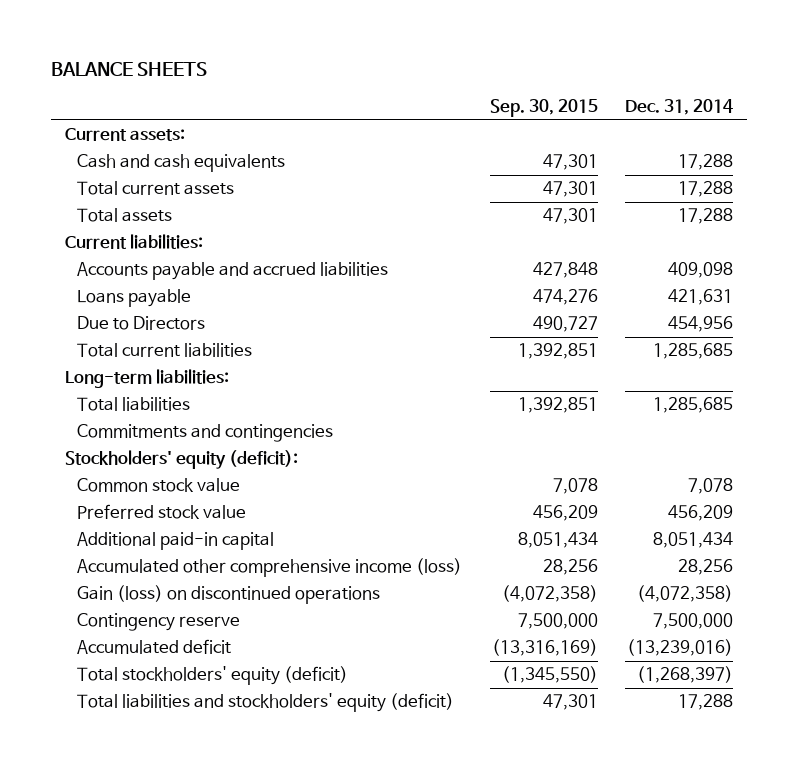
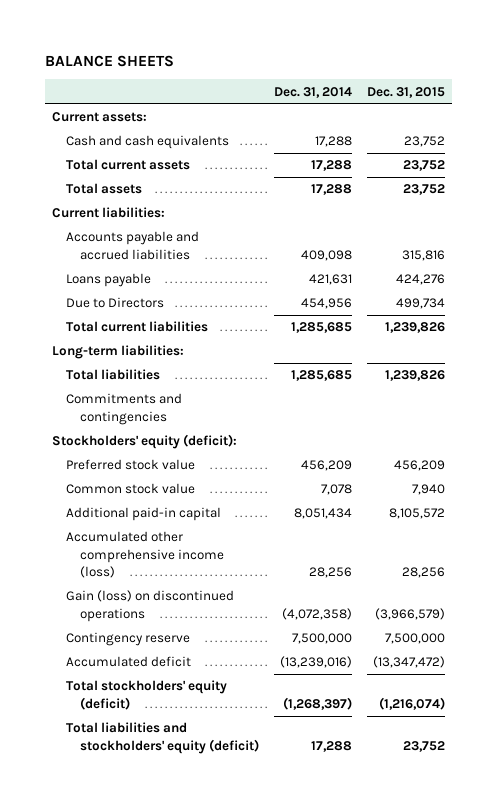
[489,99,598,118] Sep. 30, 2015 -> none
none -> [366,86,445,98] Dec. 31, 2015
[77,478,241,493] Common stock value -> [66,483,196,495] Common stock value

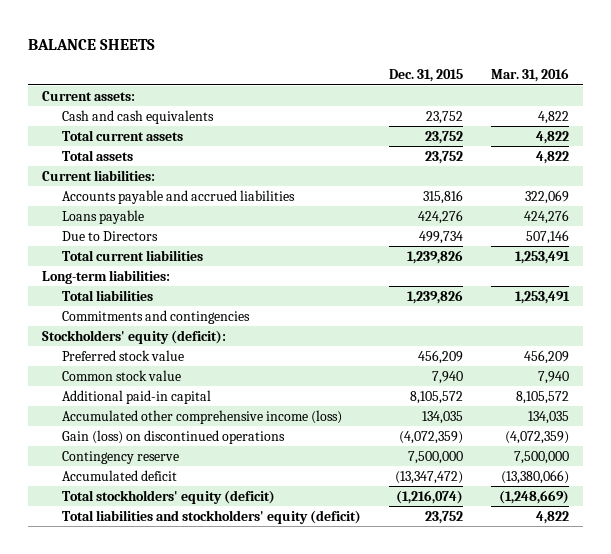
[273,86,352,98] Dec. 31, 2014 -> none
none -> [490,68,569,83] Mar. 31, 2016
[401,567,445,579] 28,256 -> [421,411,463,425] 134,035
[374,607,445,620] (3,966,579) -> [398,431,463,445] (4,072,359)

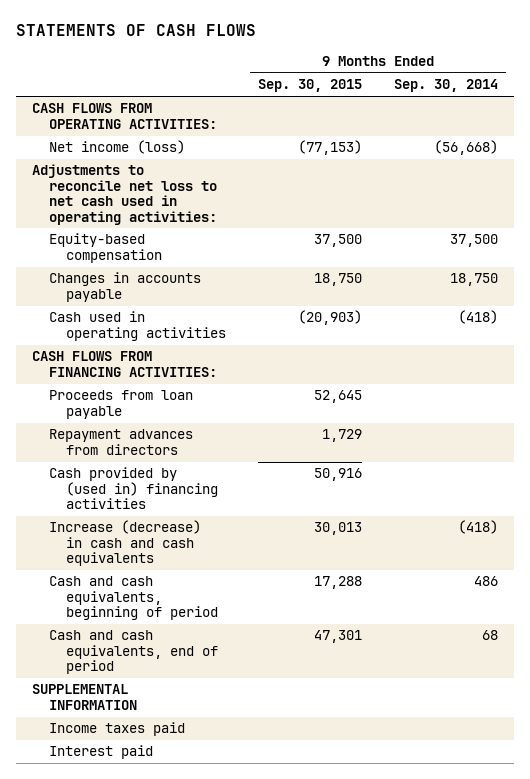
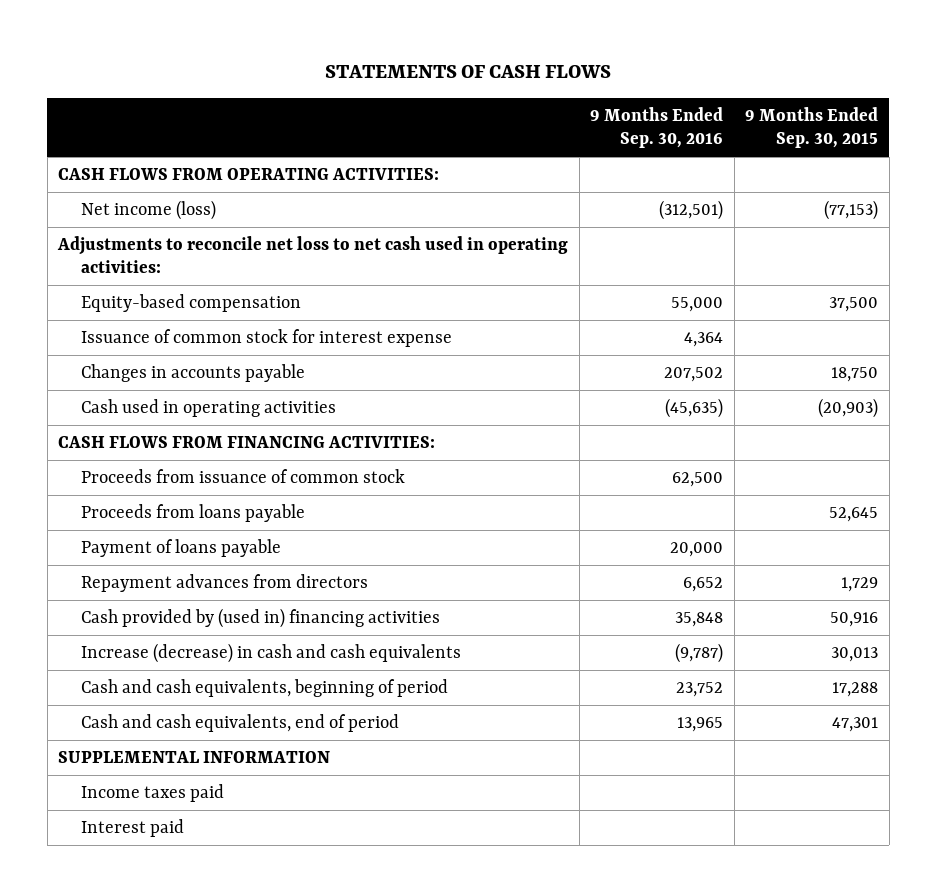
[394,79,499,93] Sep. 30, 2014 -> none
none -> [590,107,724,149] 9 Months Ended Sep. 30, 2016
none -> [80,329,452,348] Issuance of common stock for interest expense
none -> [80,469,405,484] Proceeds from issuance of common stock
[48,390,193,419] Proceeds from loan payable -> [80,504,305,523] Proceeds from loans payable
none -> [80,539,281,558] Payment of loans payable

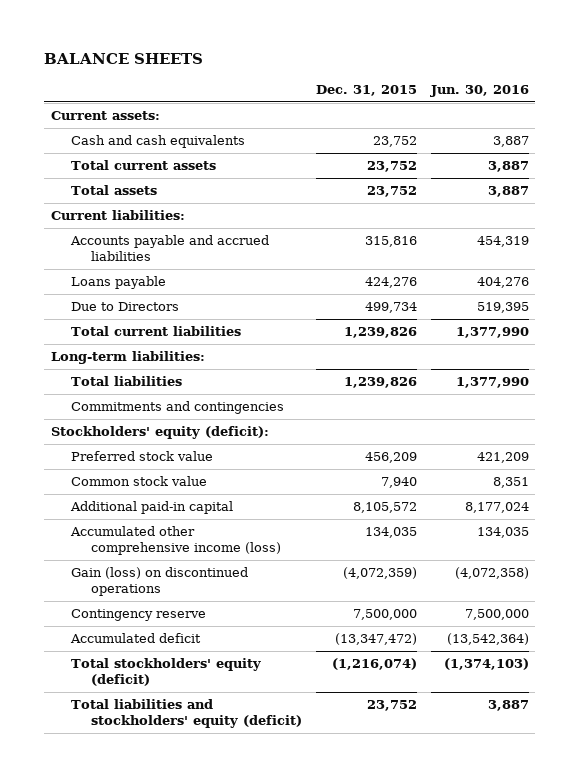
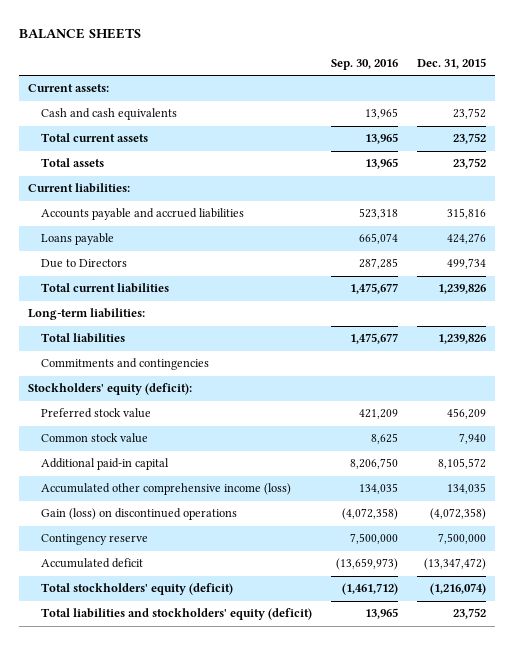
[429,85,529,98] Jun. 30, 2016 -> none
none -> [331,58,399,70] Sep. 30, 2016
[342,567,417,580] (4,072,359) -> [429,508,486,521] (4,072,358)

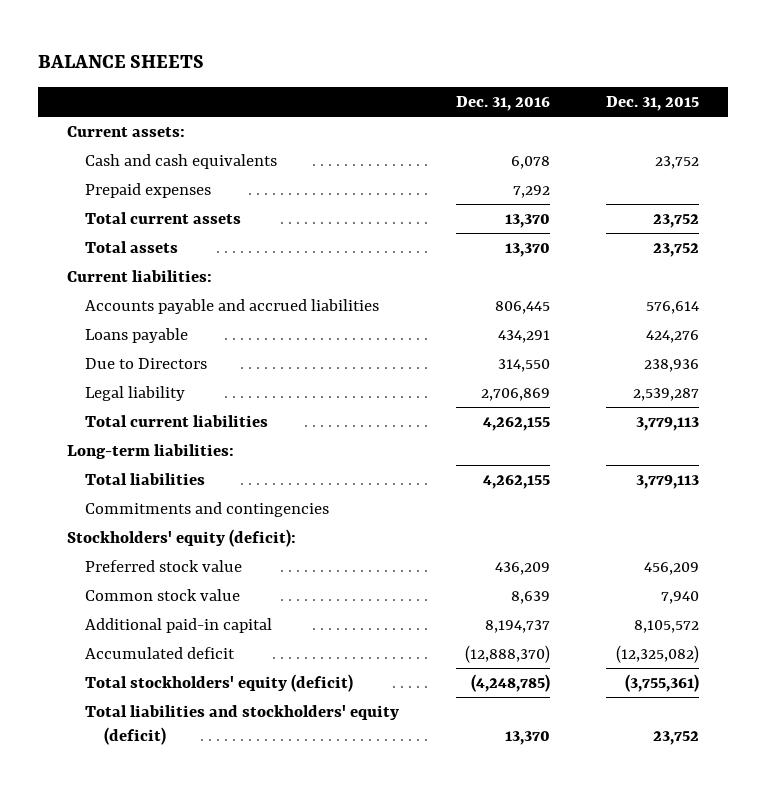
[331,58,399,70] Sep. 30, 2016 -> none
none -> [455,96,550,112] Dec. 31, 2016
none -> [85,183,212,199] Prepaid expenses
[446,208,486,220] 315,816 -> [646,301,700,315] 576,614
[446,258,486,270] 499,734 -> [644,359,700,373] 238,936
none -> [85,386,186,402] Legal liability
[437,284,486,295] 1,239,826 -> [636,417,700,432] 3,779,113
[437,334,486,345] 1,239,826 -> [636,475,700,490] 3,779,113
[41,483,292,496] Accumulated other comprehensive income (loss) -> none
[41,508,238,521] Gain (loss) on discontinued operations -> none
[41,534,149,546] Contingency reserve -> none
[423,558,486,571] (13,347,472) -> [616,645,700,664] (12,325,082)
[429,583,486,596] (1,216,074) -> [625,674,700,693] (3,755,361)

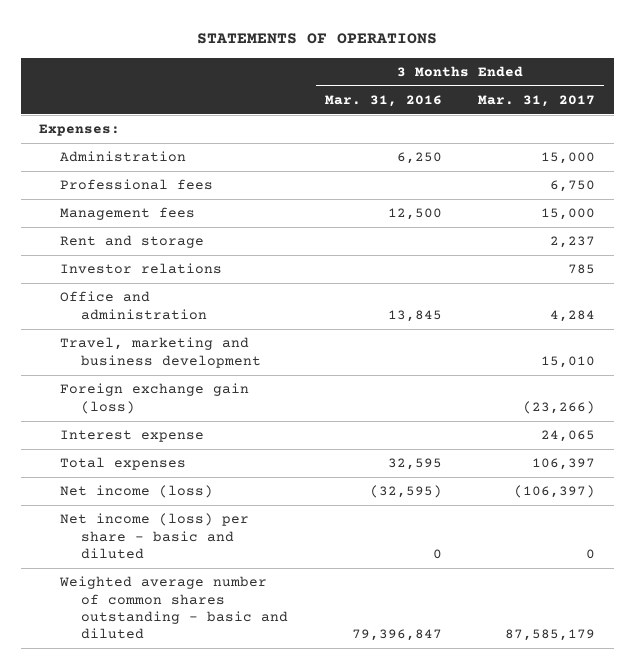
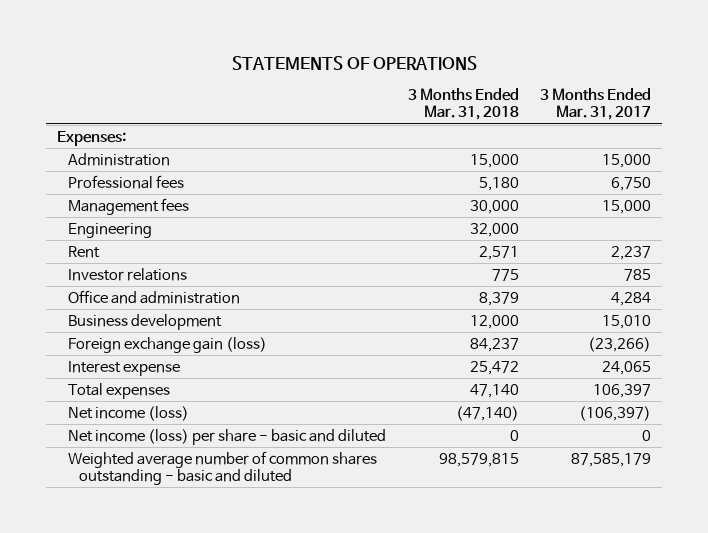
[324,95,442,108] Mar. 31, 2016 -> none
none -> [407,88,519,121] 3 Months Ended Mar. 31, 2018
none -> [67,222,152,238] Engineering
[60,235,205,249] Rent and storage -> [67,245,100,258] Rent
[60,337,262,368] Travel, marketing and business development -> [67,313,222,330] Business development

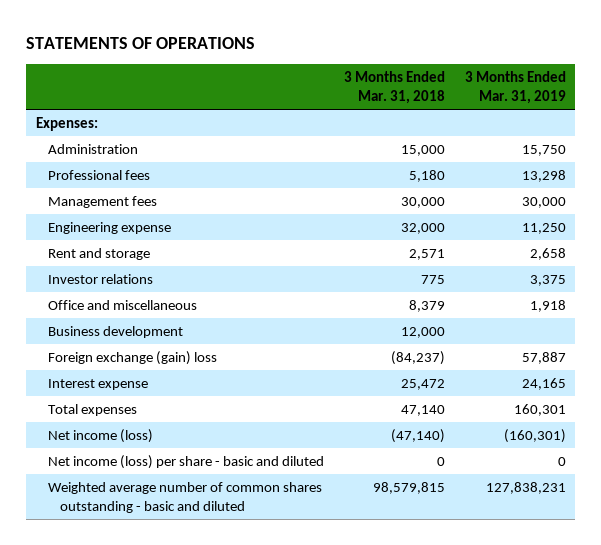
[540,88,652,121] 3 Months Ended Mar. 31, 2017 -> none
none -> [464,71,566,104] 3 Months Ended Mar. 31, 2019
[67,222,152,238] Engineering -> [48,221,172,234] Engineering expense
[67,245,100,258] Rent -> [48,247,151,260] Rent and storage
[67,289,240,304] Office and administration -> [48,299,198,310] Office and miscellaneous
[67,336,267,353] Foreign exchange gain (loss) -> [48,350,218,365] Foreign exchange (gain) loss
[469,337,519,352] 84,237 -> [390,350,445,365] (84,237)

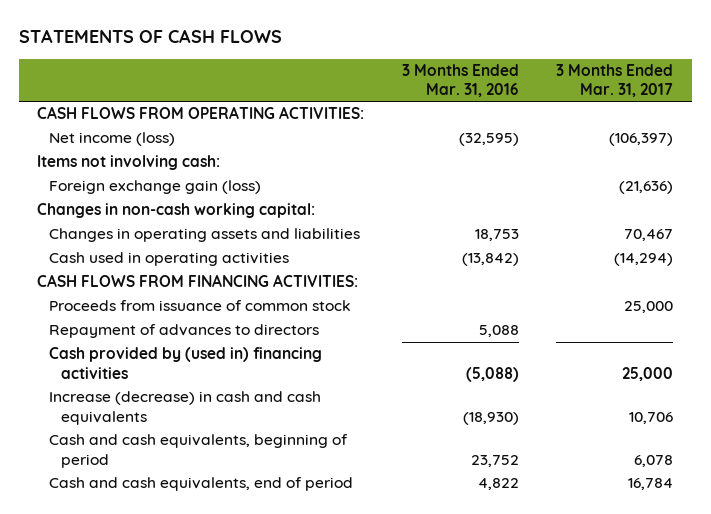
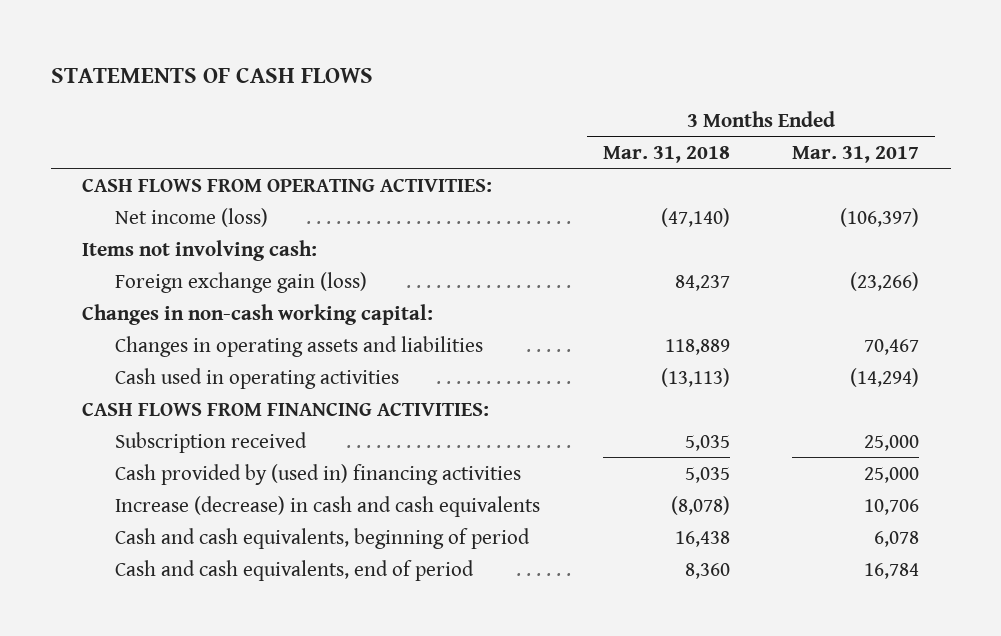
[401,63,519,98] 3 Months Ended Mar. 31, 2016 -> none
none -> [602,145,730,163] Mar. 31, 2018
[619,181,674,195] (21,636) -> [850,271,920,291] (23,266)
[49,300,352,312] Proceeds from issuance of common stock -> none
[49,324,320,339] Repayment of advances to directors -> none
none -> [114,431,307,453] Subscription received

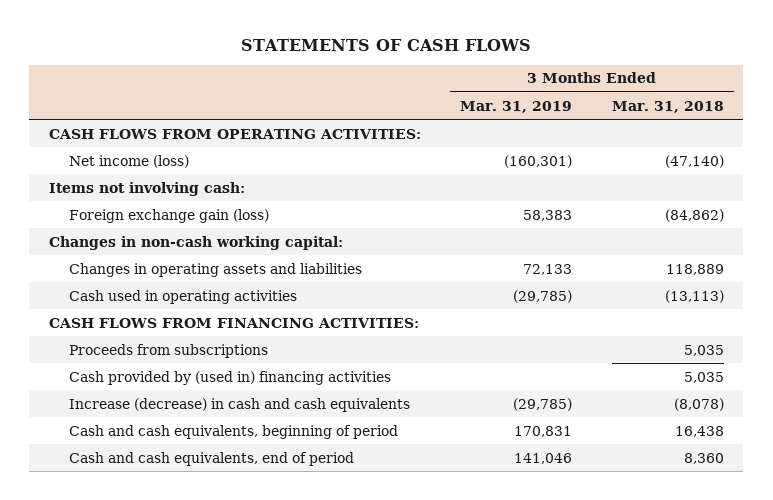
[792,145,920,163] Mar. 31, 2017 -> none
none -> [460,100,573,113] Mar. 31, 2019
[674,274,730,291] 84,237 -> [664,208,724,222] (84,862)
[114,431,307,453] Subscription received -> [68,343,268,358] Proceeds from subscriptions

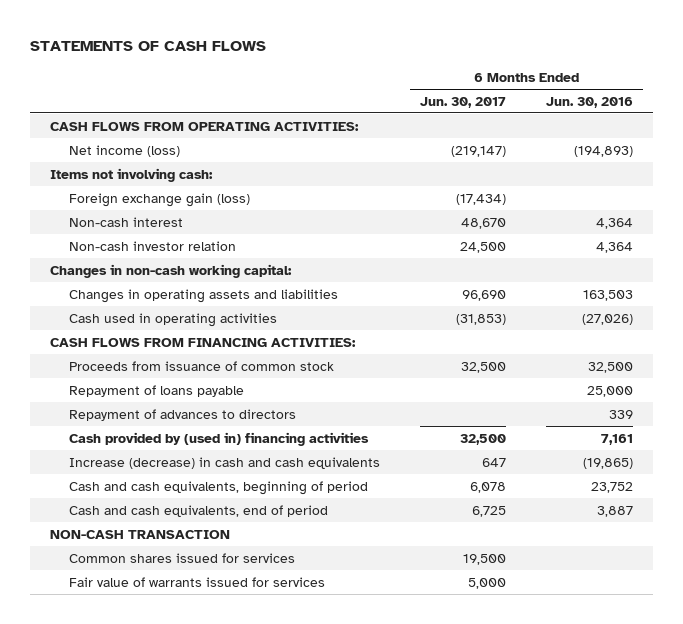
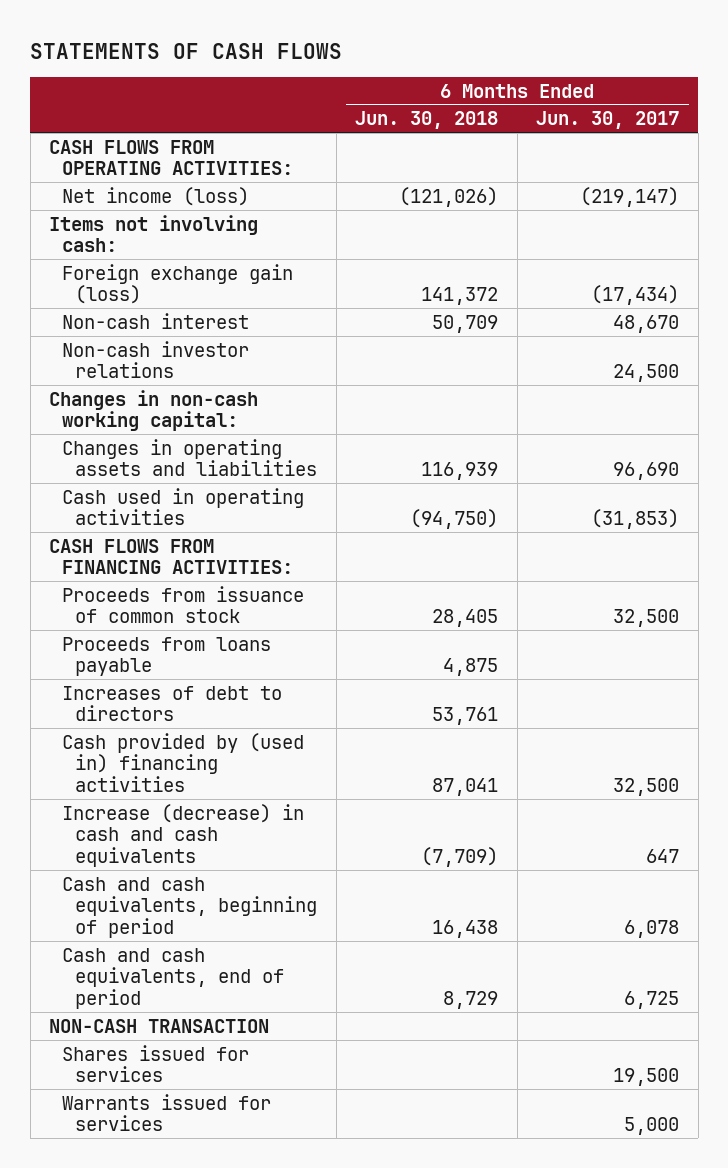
[546,96,634,108] Jun. 30, 2016 -> none
none -> [355,111,499,130] Jun. 30, 2018
[69,240,237,251] Non-cash investor relation -> [62,340,250,379] Non-cash investor relations
[69,384,245,397] Repayment of loans payable -> none
[69,408,297,421] Repayment of advances to directors -> none
none -> [62,636,272,677] Proceeds from loans payable
none -> [62,685,283,722] Increases of debt to directors
[69,552,296,563] Common shares issued for services -> [62,1044,250,1083] Shares issued for services
[69,576,326,587] Fair value of warrants issued for services -> [62,1093,272,1132] Warrants issued for services

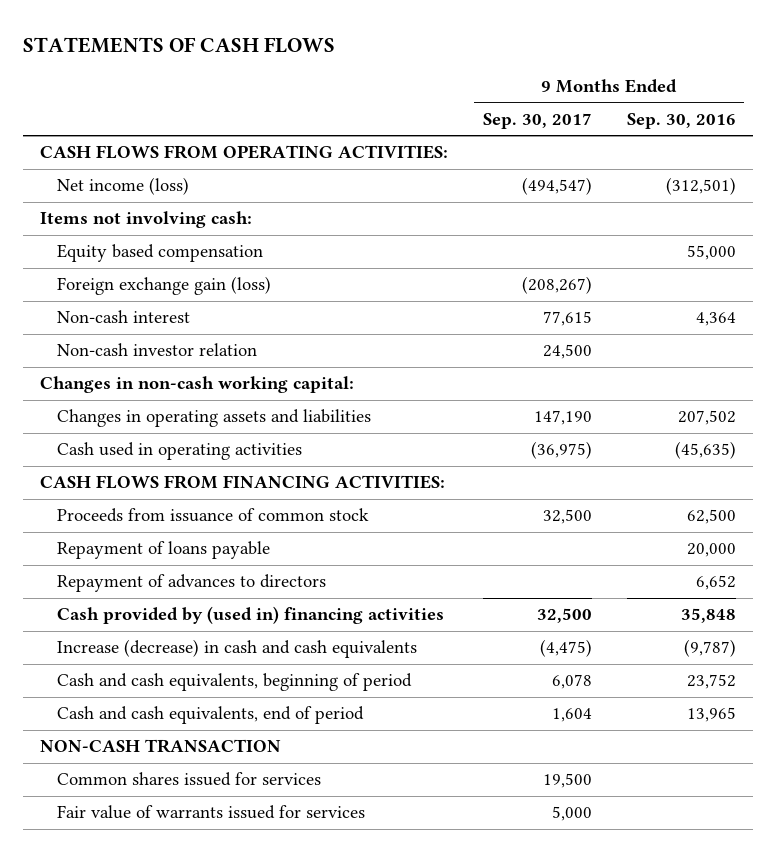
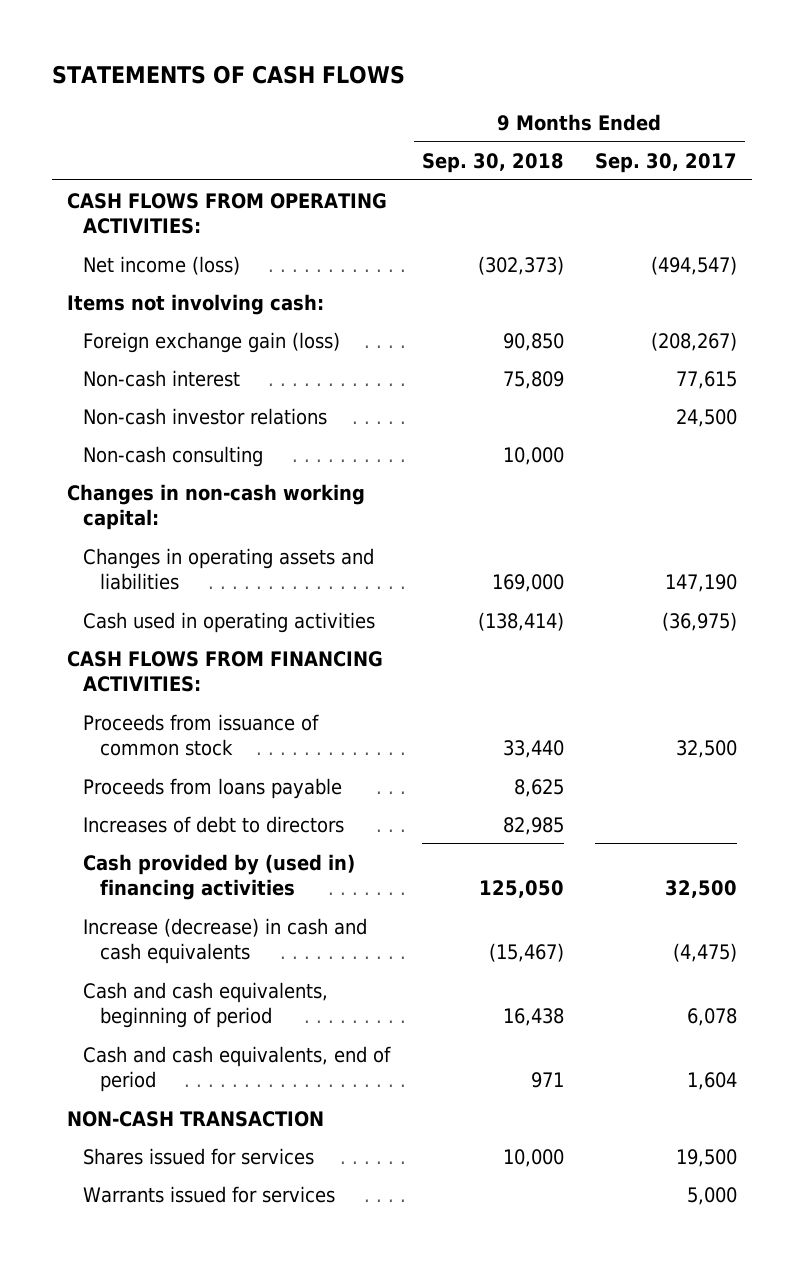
[626,113,736,130] Sep. 30, 2016 -> none
none -> [421,152,564,173] Sep. 30, 2018
[57,244,264,263] Equity based compensation -> none
[57,343,258,357] Non-cash investor relation -> [83,407,328,425] Non-cash investor relations
none -> [83,445,264,467] Non-cash consulting
[57,541,271,560] Repayment of loans payable -> none
[57,574,327,593] Repayment of advances to directors -> none
none -> [83,777,343,799] Proceeds from loans payable
none -> [83,815,345,833] Increases of debt to directors
[57,772,322,787] Common shares issued for services -> [83,1147,315,1165] Shares issued for services
[57,805,366,820] Fair value of warrants issued for services -> [83,1185,336,1203] Warrants issued for services

